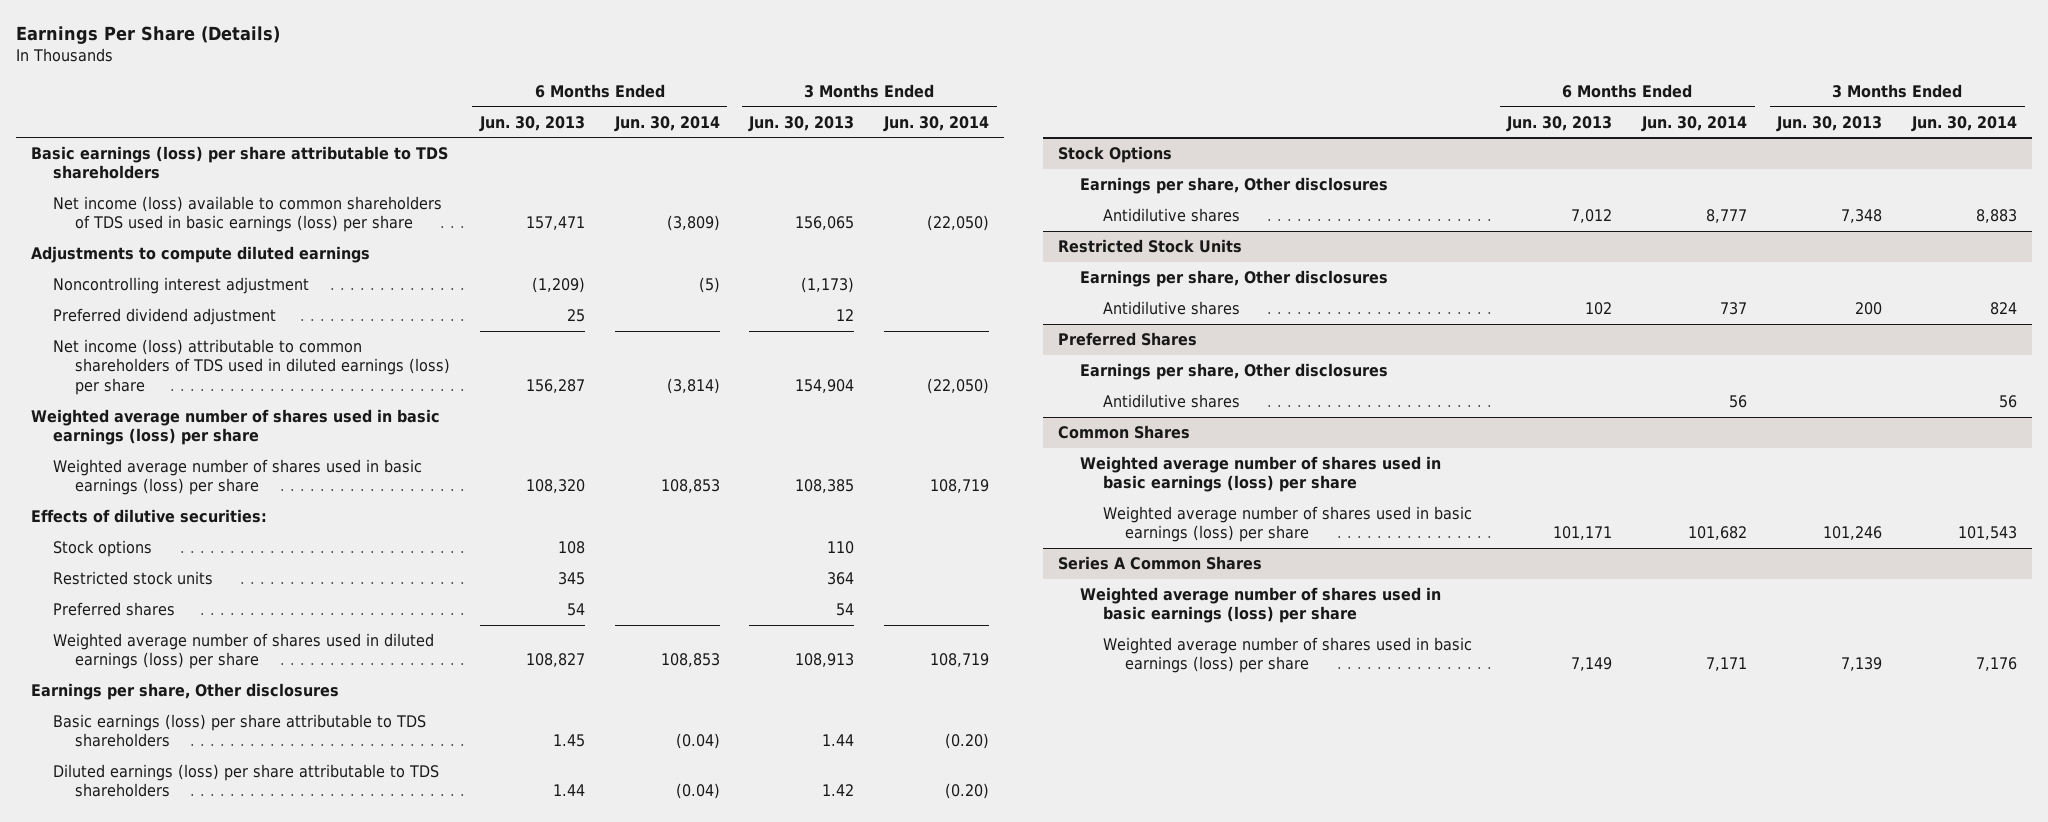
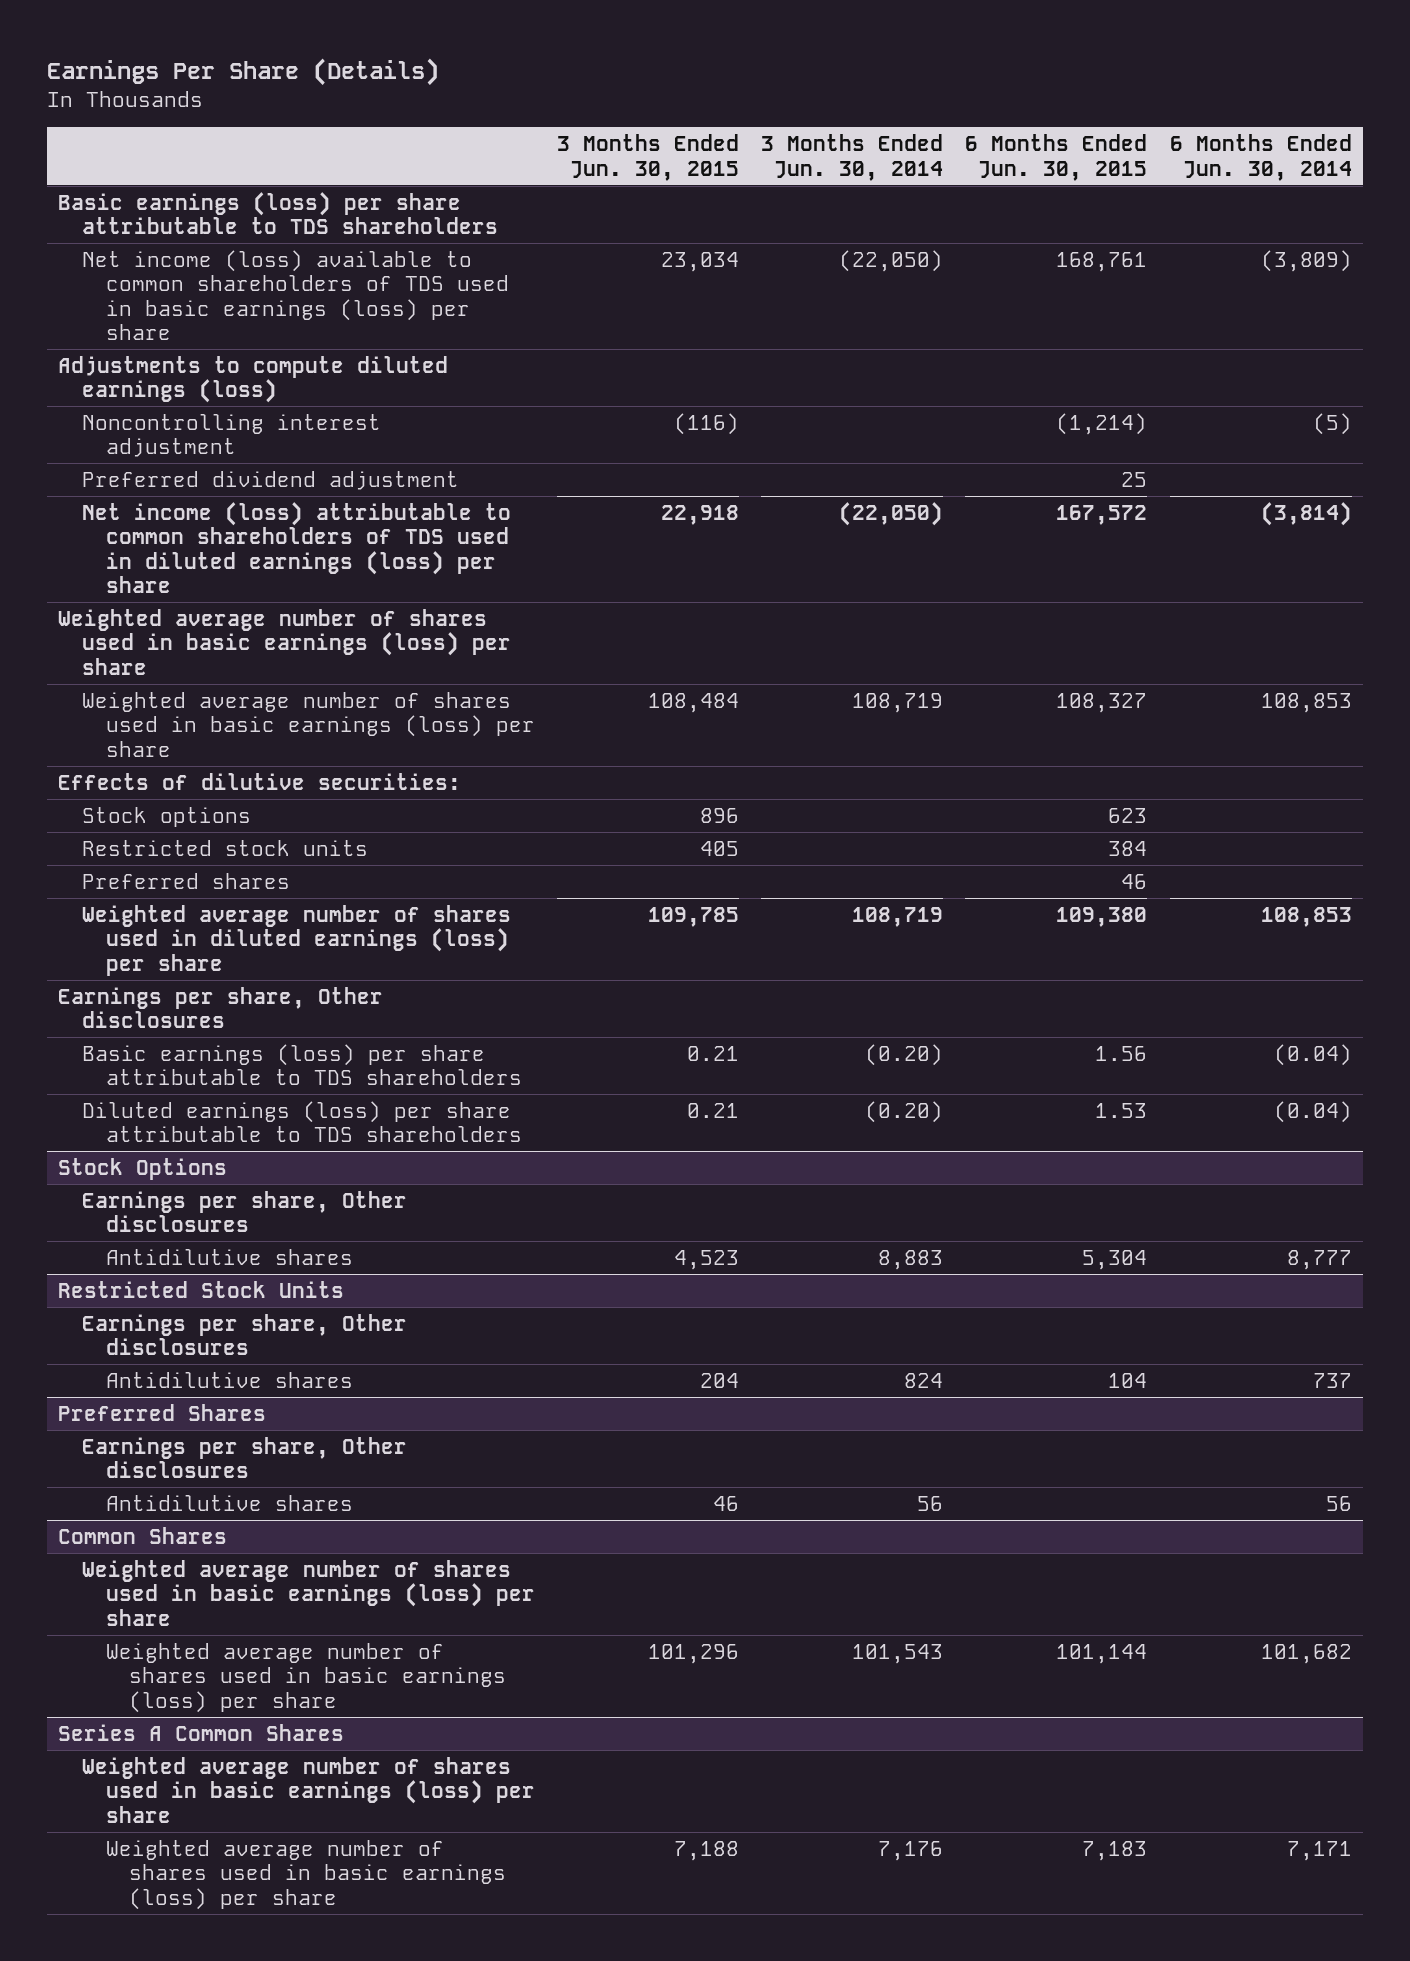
[478,115,585,132] Jun. 30, 2013 -> none
[748,115,855,132] Jun. 30, 2013 -> none
none -> [556,133,739,181] 3 Months Ended Jun. 30, 2015
none -> [965,133,1148,181] 6 Months Ended Jun. 30, 2015
[30,245,370,263] Adjustments to compute diluted earnings -> [58,355,449,404] Adjustments to compute diluted earnings (loss)

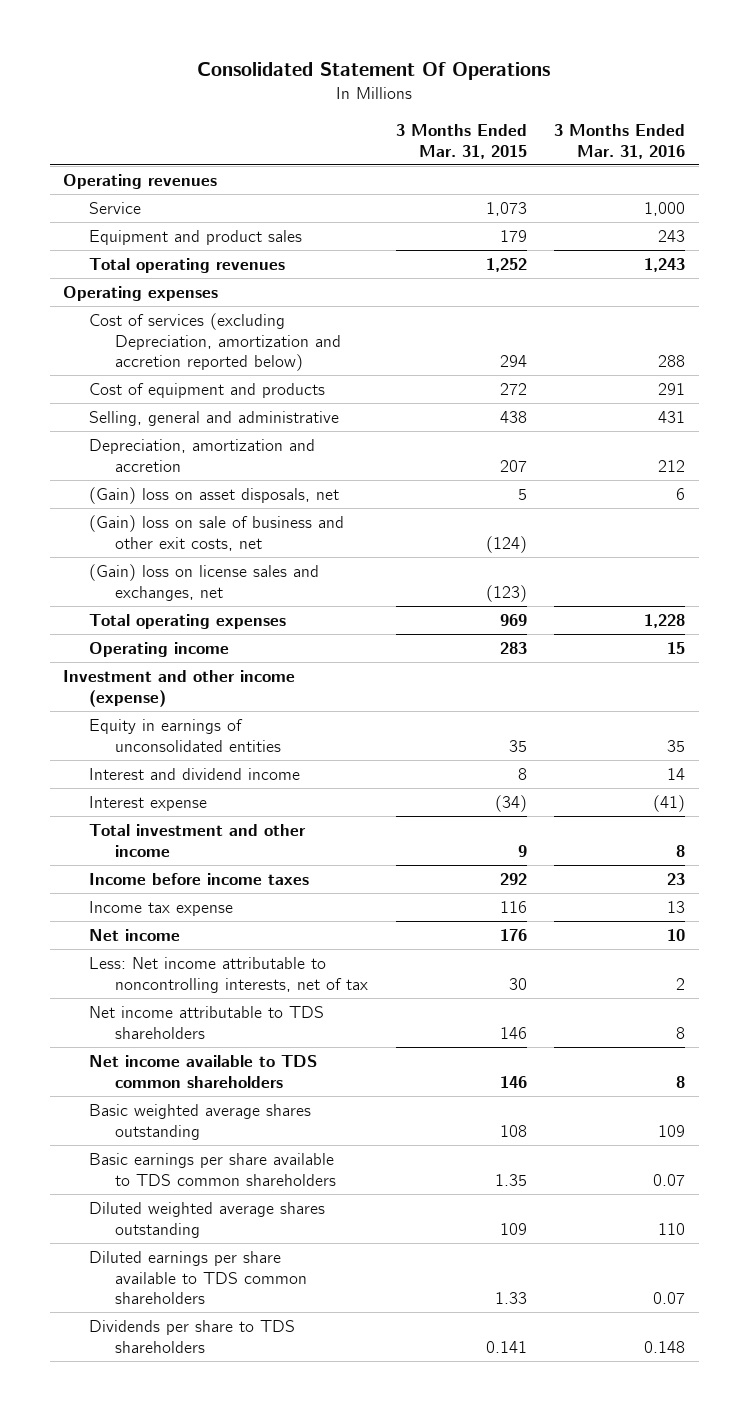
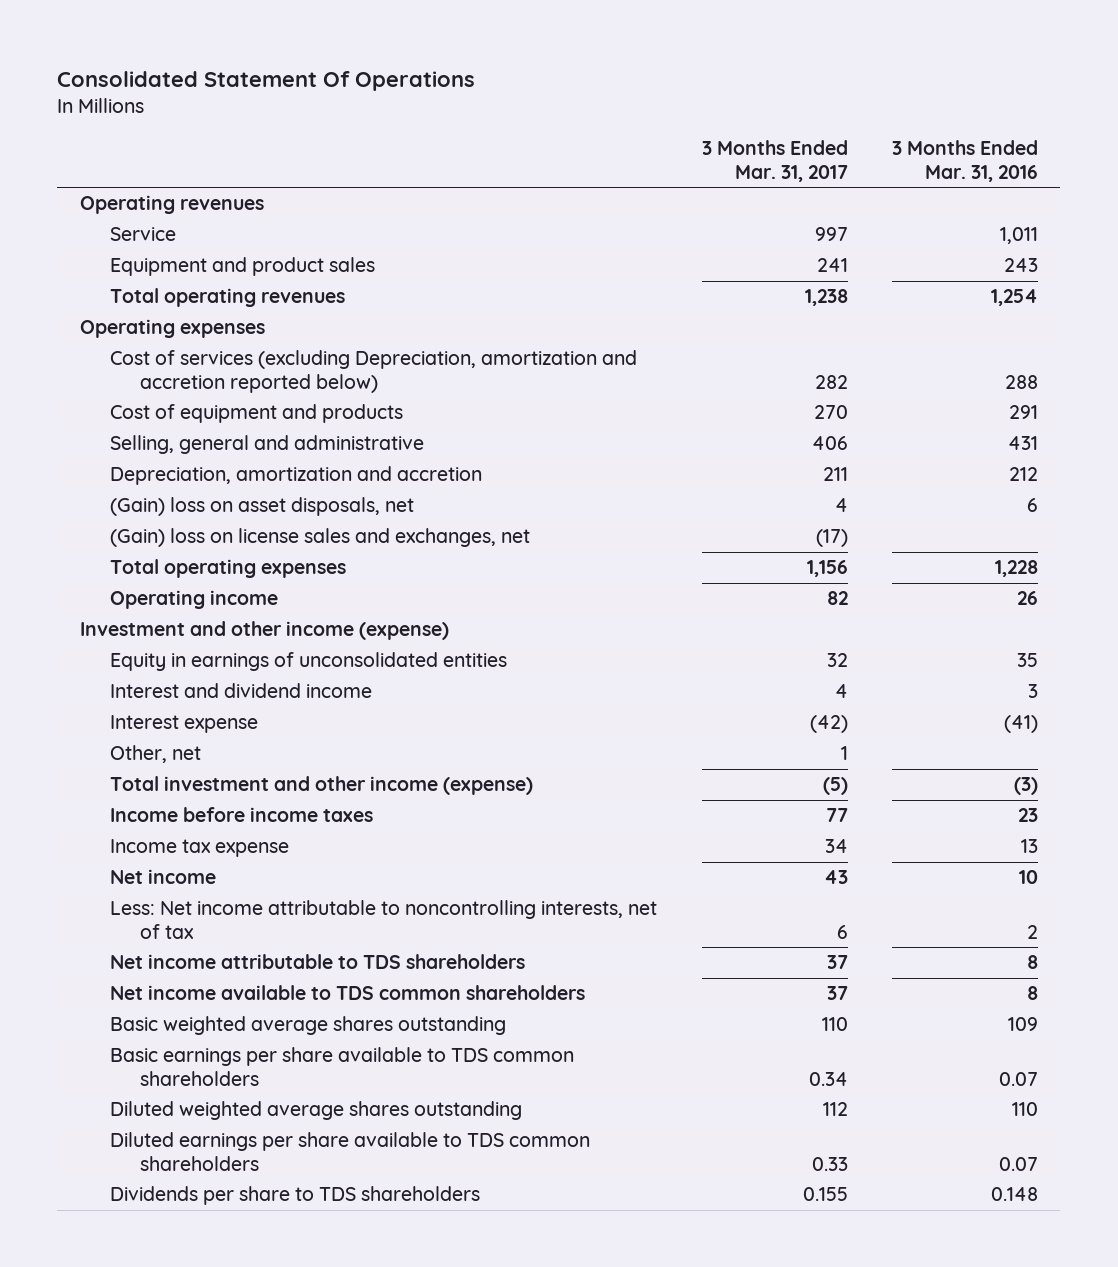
[395,124,527,159] 3 Months Ended Mar. 31, 2015 -> none
none -> [701,139,848,182] 3 Months Ended Mar. 31, 2017
[644,201,686,216] 1,000 -> [1000,227,1039,245] 1,011
[644,257,686,272] 1,243 -> [991,289,1039,307] 1,254
[89,514,345,551] (Gain) loss on sale of business and other exit costs, net -> none
[667,641,686,654] 15 -> [1017,591,1039,606] 26
[667,767,686,780] 14 -> [1028,684,1039,699] 3
none -> [110,745,202,764] Other, net
[89,823,307,857] Total investment and other income -> [110,776,534,796] Total investment and other income (expense)
[676,844,686,857] 8 -> [1014,777,1039,796] (3)

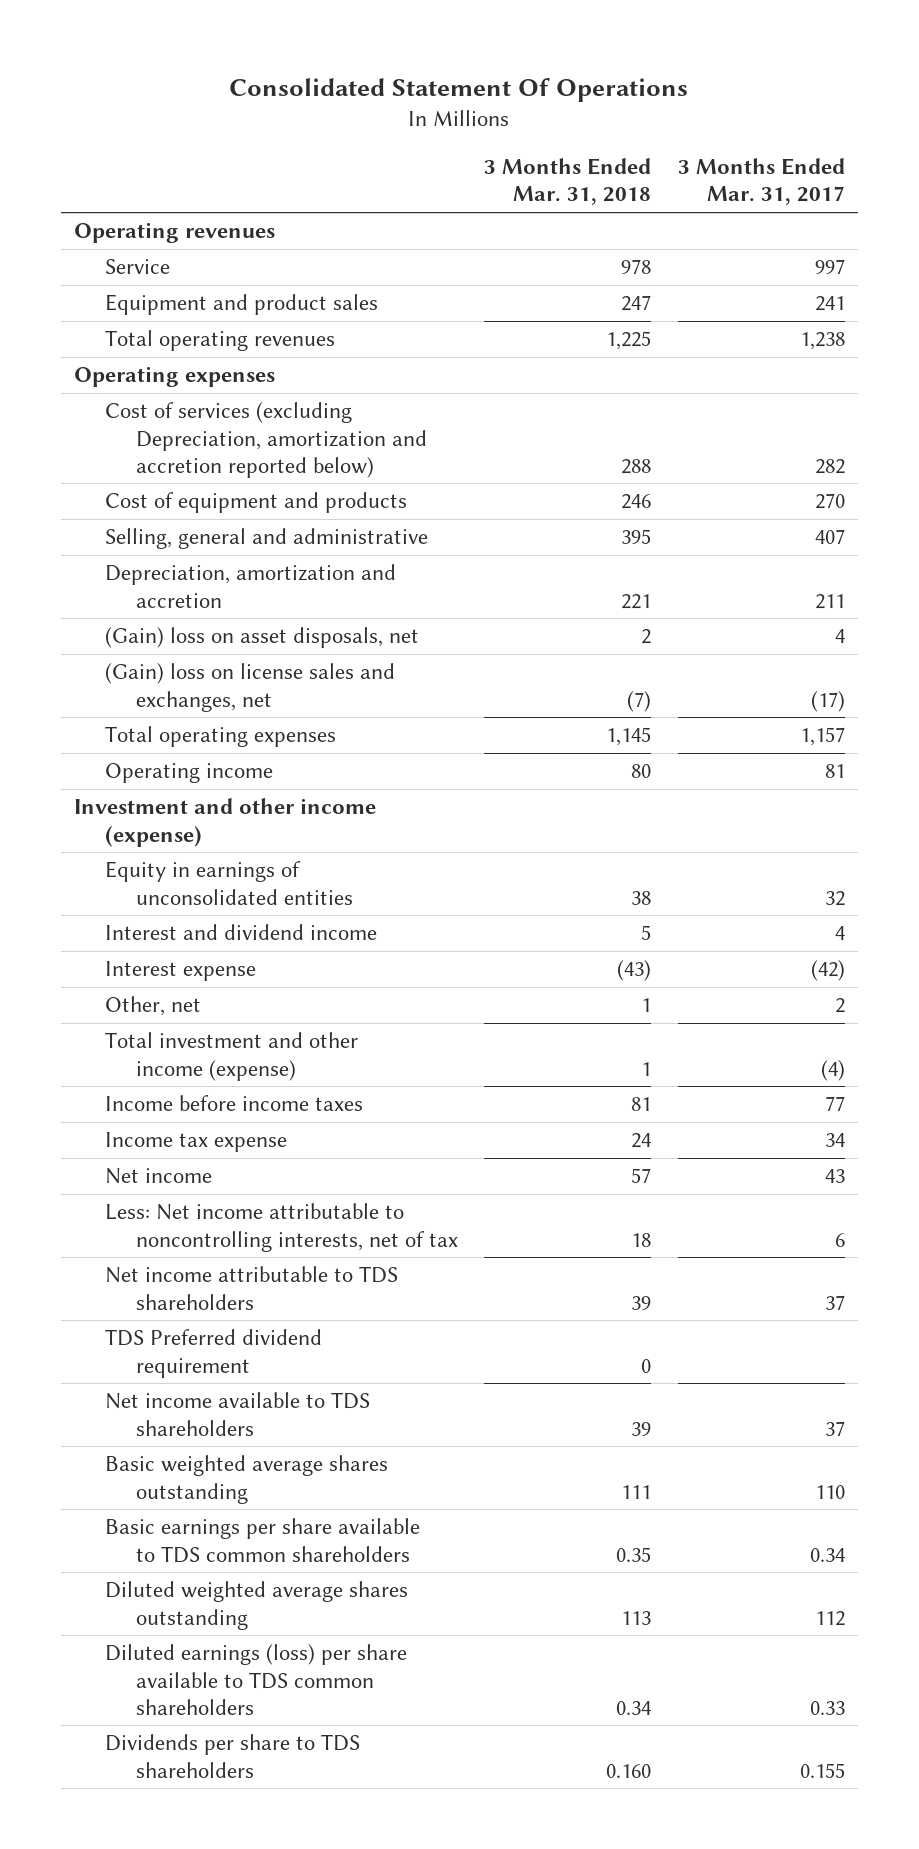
[892,139,1039,182] 3 Months Ended Mar. 31, 2016 -> none
none -> [484,158,652,206] 3 Months Ended Mar. 31, 2018
[811,436,848,451] 406 -> [814,529,845,545] 407
[806,560,848,578] 1,156 -> [799,727,845,747] 1,157
[826,591,848,606] 82 -> [824,764,845,779] 81
[840,746,848,761] 1 -> [834,998,845,1014] 2
[822,777,848,796] (5) -> [820,1059,845,1081] (4)
none -> [104,1329,322,1378] TDS Preferred dividend requirement
[110,985,586,1001] Net income available to TDS common shareholders -> [104,1392,370,1436] Net income available to TDS shareholders
[110,1132,591,1171] Diluted earnings per share available to TDS common shareholders -> [104,1644,407,1715] Diluted earnings (loss) per share available to TDS common shareholders

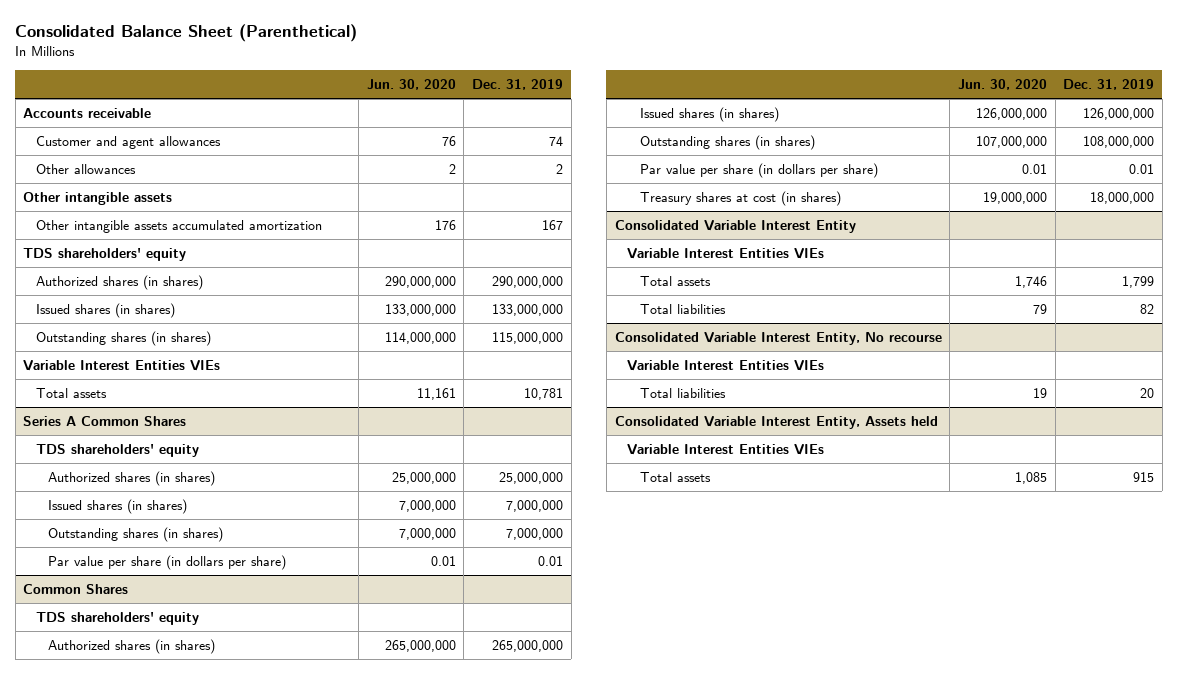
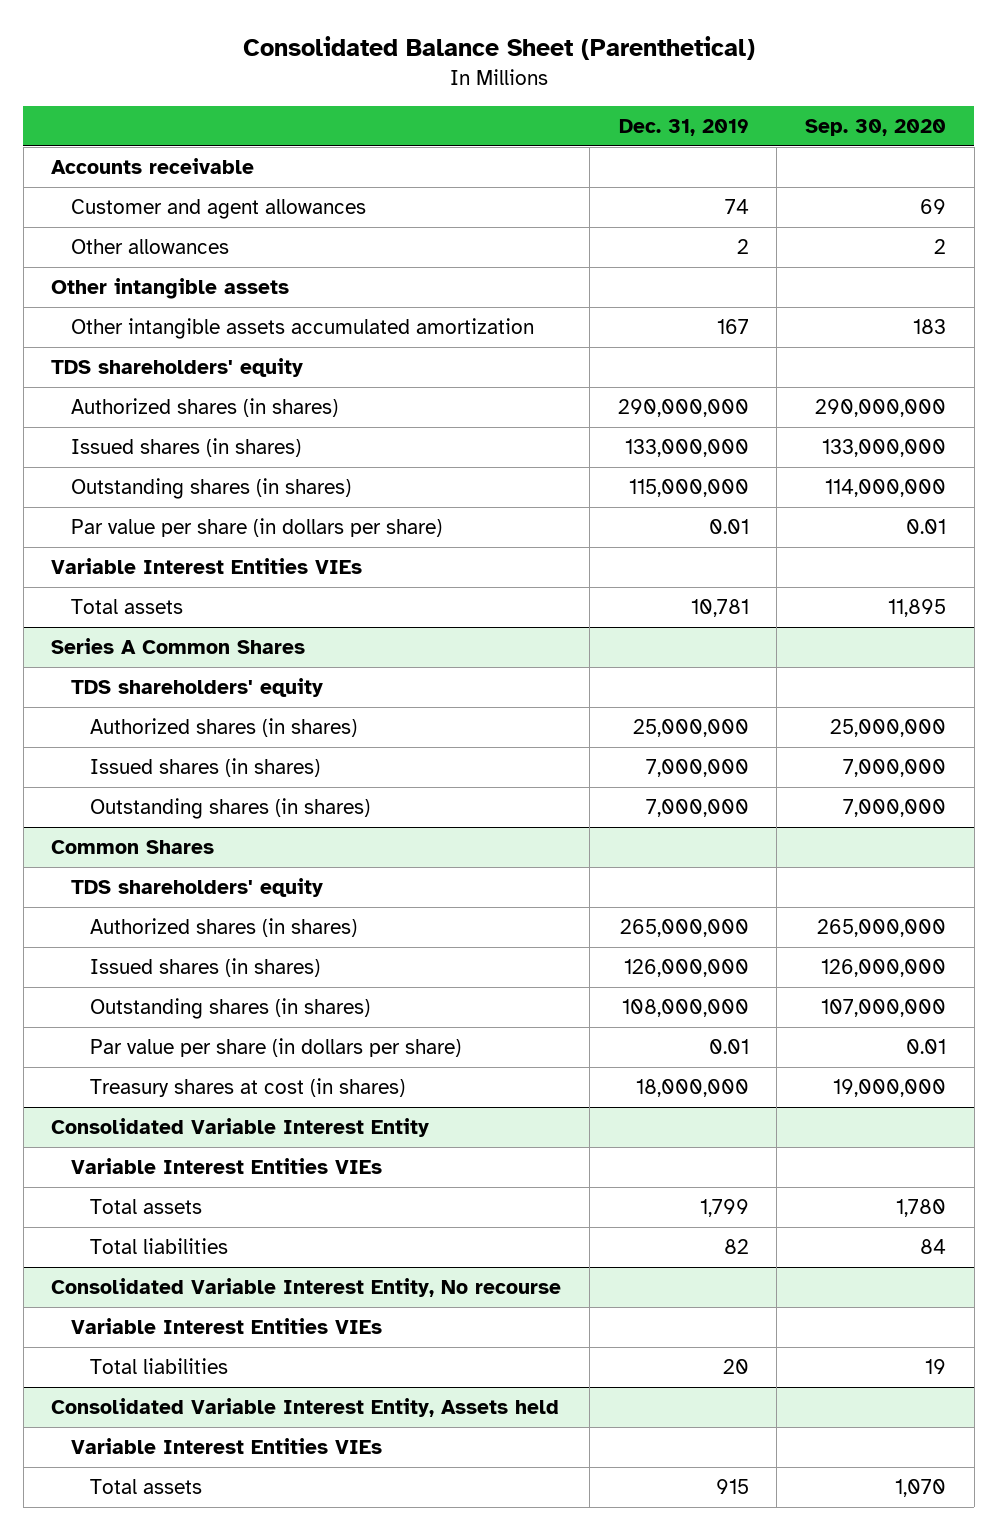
[366,79,456,91] Jun. 30, 2020 -> none
none -> [805,118,947,136] Sep. 30, 2020
none -> [70,518,442,538] Par value per share (in dollars per share)
[48,555,287,571] Par value per share (in dollars per share) -> none

